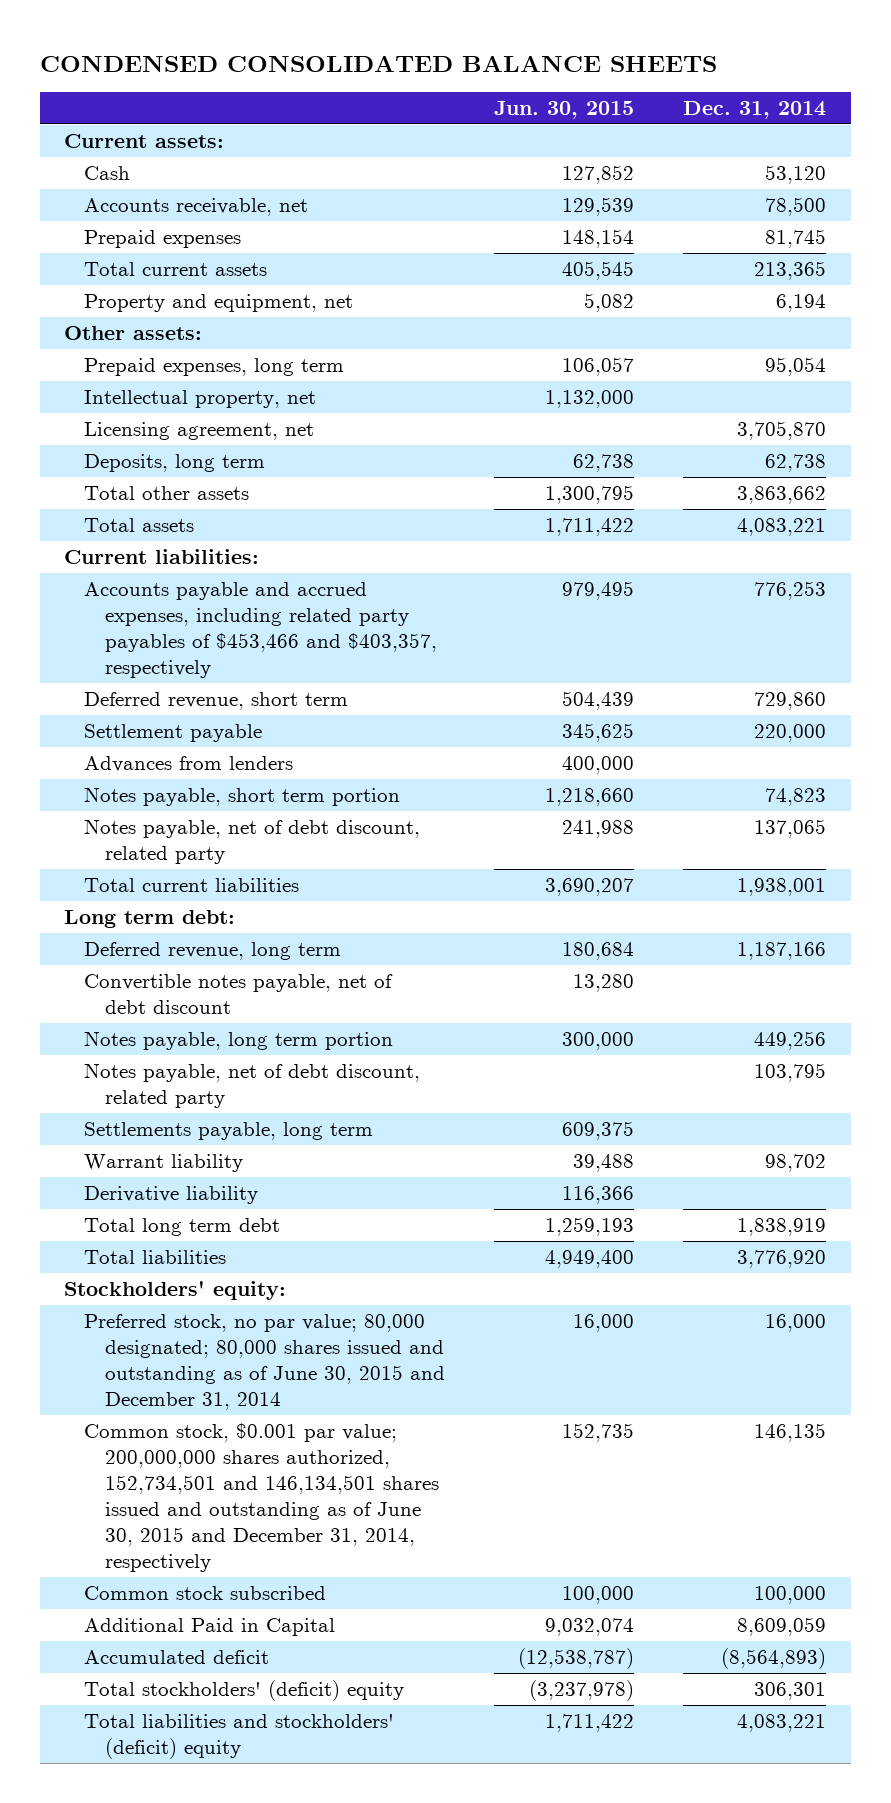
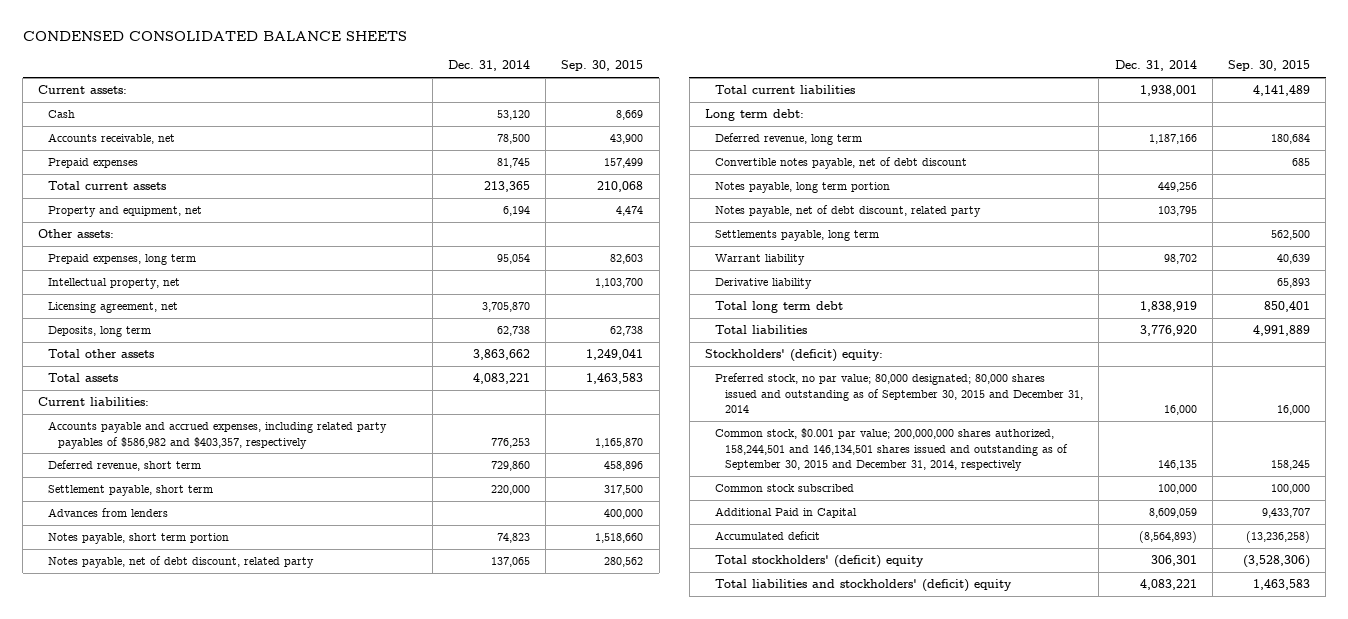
[493,101,634,120] Jun. 30, 2015 -> none
none -> [561,60,644,72] Sep. 30, 2015
[84,581,437,679] Accounts payable and accrued expenses, including related party payables of $453,466 and $403,357, respectively -> [48,421,388,449] Accounts payable and accrued expenses, including related party payables of $586,982 and $403,357, respectively
[84,723,263,742] Settlement payable -> [48,485,214,497] Settlement payable, short term
[64,1280,287,1300] Stockholders' equity: -> [705,349,884,363] Stockholders' (deficit) equity:
[84,1313,445,1411] Preferred stock, no par value; 80,000 designated; 80,000 shares issued and outstanding as of June 30, 2015 and December 31, 2014 -> [715,373,1084,413] Preferred stock, no par value; 80,000 designated; 80,000 shares issued and outstanding as of September 30, 2015 and December 31, 2014
[84,1422,439,1573] Common stock, $0.001 par value; 200,000,000 shares authorized, 152,734,501 and 146,134,501 shares issued and outstanding as of June 30, 2015 and December 31, 2014, respectively -> [715,428,1069,471] Common stock, $0.001 par value; 200,000,000 shares authorized, 158,244,501 and 146,134,501 shares issued and outstanding as of September 30, 2015 and December 31, 2014, respectively

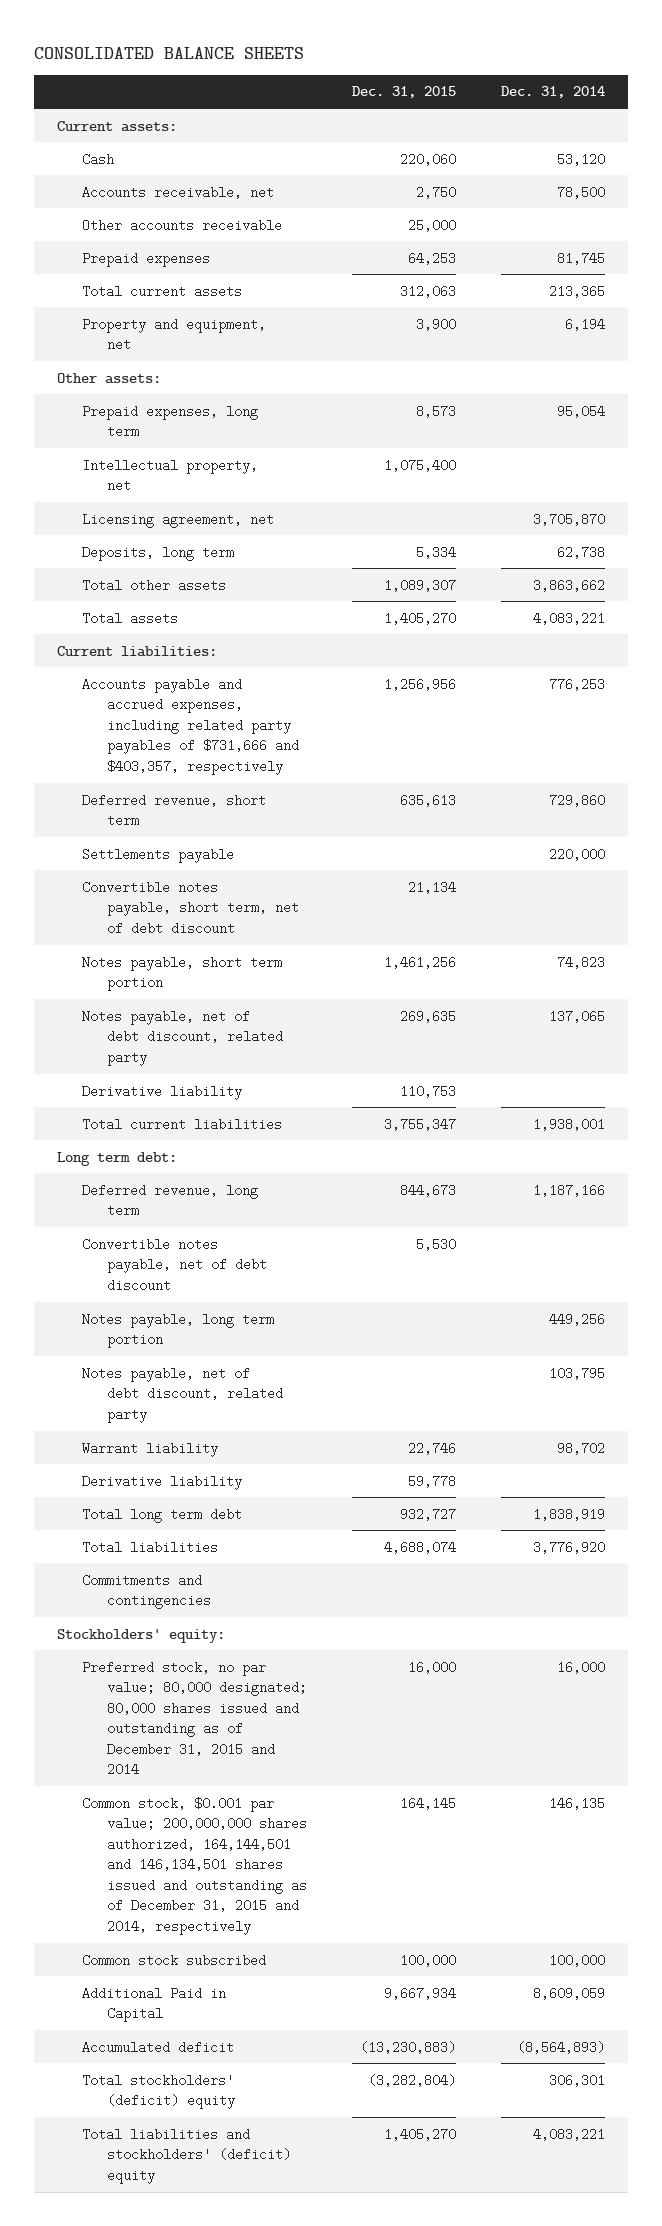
[22,31,407,42] CONDENSED CONSOLIDATED BALANCE SHEETS -> [34,46,305,59] CONSOLIDATED BALANCE SHEETS
[561,60,644,72] Sep. 30, 2015 -> none
none -> [352,86,457,99] Dec. 31, 2015
none -> [81,218,282,232] Other accounts receivable
[48,421,388,449] Accounts payable and accrued expenses, including related party payables of $586,982 and $403,357, respectively -> [81,677,300,775] Accounts payable and accrued expenses, including related party payables of $731,666 and $403,357, respectively
[48,508,169,518] Advances from lenders -> none
[48,485,214,497] Settlement payable, short term -> [81,847,234,863] Settlements payable
none -> [81,880,300,935] Convertible notes payable, short term, net of debt discount
none -> [81,1084,242,1100] Derivative liability
[715,230,880,242] Settlements payable, long term -> none
none -> [81,1573,212,1610] Commitments and contingencies
[705,349,884,363] Stockholders' (deficit) equity: -> [56,1628,225,1643] Stockholders' equity:
[715,373,1084,413] Preferred stock, no par value; 80,000 designated; 80,000 shares issued and outstanding as of September 30, 2015 and December 31, 2014 -> [81,1660,308,1777] Preferred stock, no par value; 80,000 designated; 80,000 shares issued and outstanding as of December 31, 2015 and 2014
[715,428,1069,471] Common stock, $0.001 par value; 200,000,000 shares authorized, 158,244,501 and 146,134,501 shares issued and outstanding as of September 30, 2015 and December 31, 2014, respectively -> [81,1796,308,1936] Common stock, $0.001 par value; 200,000,000 shares authorized, 164,144,501 and 146,134,501 shares issued and outstanding as of December 31, 2015 and 2014, respectively

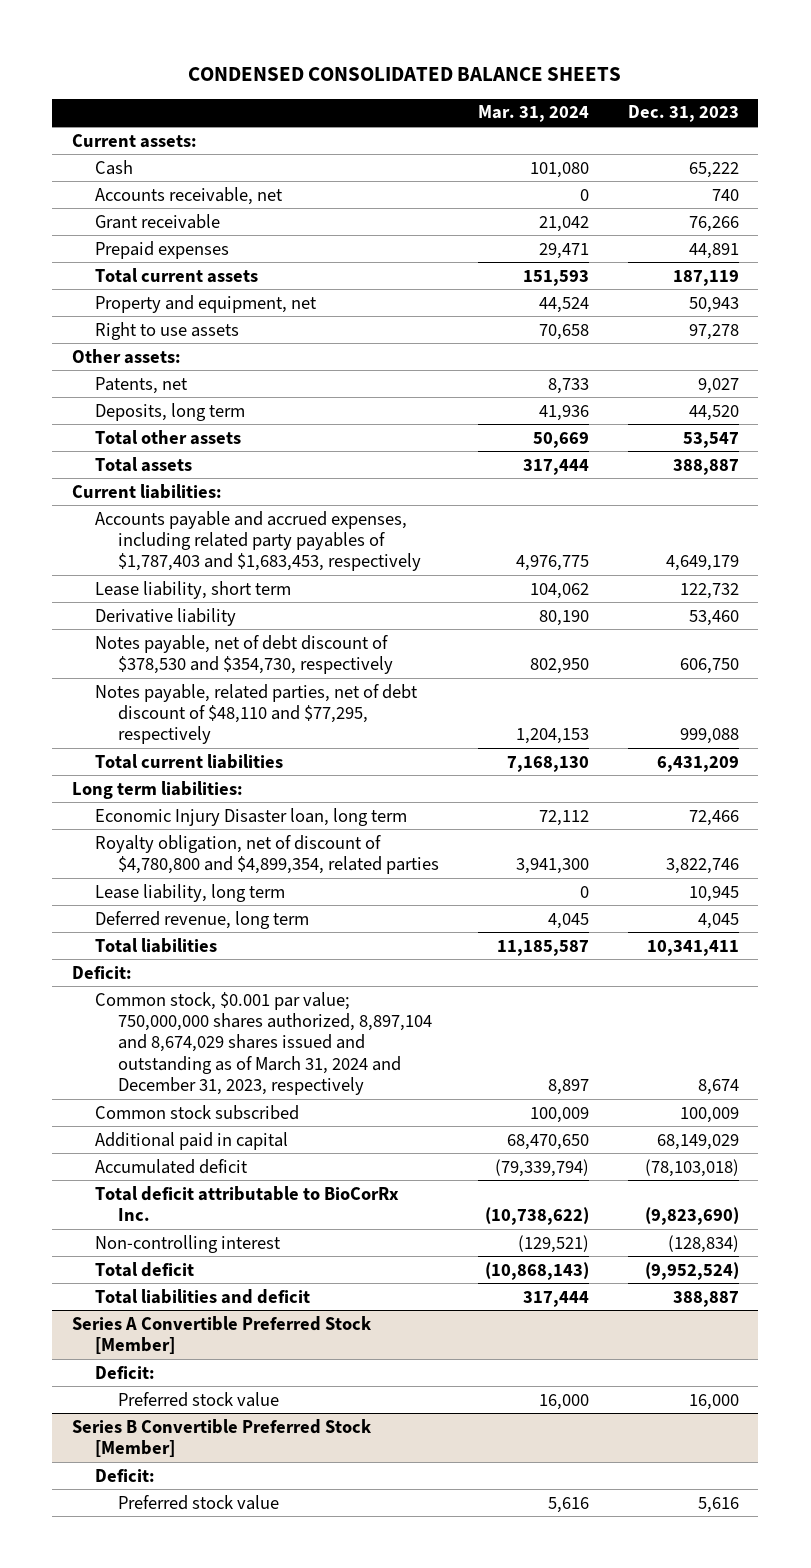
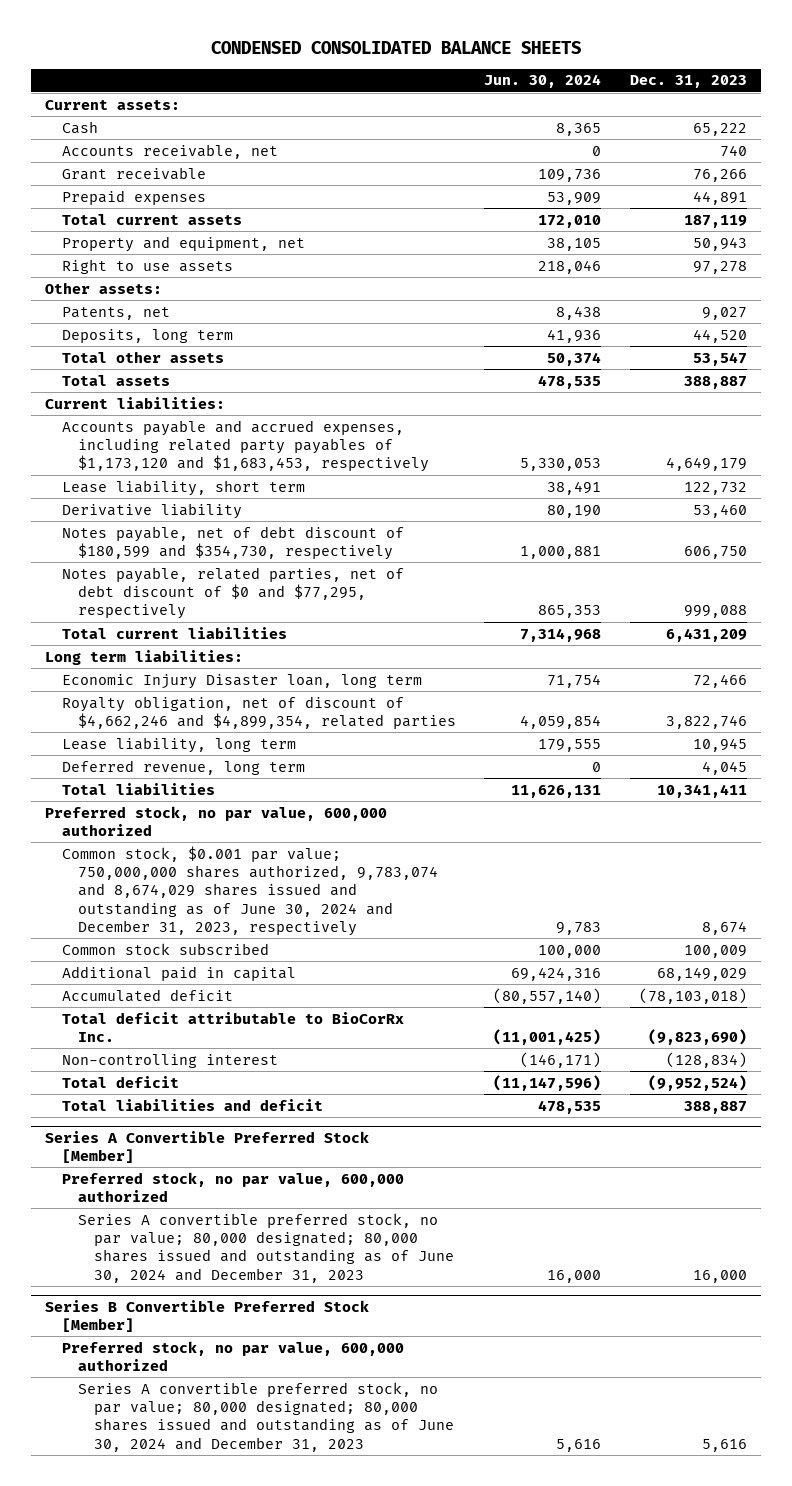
[478,105,590,123] Mar. 31, 2024 -> none
none -> [484,74,602,89] Jun. 30, 2024
[94,510,422,572] Accounts payable and accrued expenses, including related party payables of $1,787,403 and $1,683,453, respectively -> [61,419,429,473] Accounts payable and accrued expenses, including related party payables of $1,173,120 and $1,683,453, respectively
[94,634,394,674] Notes payable, net of debt discount of $378,530 and $354,730, respectively -> [61,525,404,560] Notes payable, net of debt discount of $180,599 and $354,730, respectively
[94,683,418,745] Notes payable, related parties, net of debt discount of $48,110 and $77,295, respectively -> [61,566,404,620] Notes payable, related parties, net of debt discount of $0 and $77,295, respectively
[94,834,440,874] Royalty obligation, net of discount of $4,780,800 and $4,899,354, related parties -> [61,695,456,729] Royalty obligation, net of discount of $4,662,246 and $4,899,354, related parties
[71,965,132,979] Deficit: -> none
none -> [45,805,388,836] Preferred stock, no par value, 600,000 authorized
[94,991,433,1096] Common stock, $0.001 par value; 750,000,000 shares authorized, 8,897,104 and 8,674,029 shares issued and outstanding as of March 31, 2024 and December 31, 2023, respectively -> [61,845,438,936] Common stock, $0.001 par value; 750,000,000 shares authorized, 9,783,074 and 8,674,029 shares issued and outstanding as of June 30, 2024 and December 31, 2023, respectively
[94,1365,155,1379] Deficit: -> none
none -> [61,1171,404,1202] Preferred stock, no par value, 600,000 authorized
[118,1391,280,1407] Preferred stock value -> [77,1212,454,1283] Series A convertible preferred stock, no par value; 80,000 designated; 80,000 shares issued and outstanding as of June 30, 2024 and December 31, 2023
[94,1468,155,1482] Deficit: -> none
none -> [61,1340,404,1371] Preferred stock, no par value, 600,000 authorized
[118,1494,280,1510] Preferred stock value -> [77,1381,454,1452] Series A convertible preferred stock, no par value; 80,000 designated; 80,000 shares issued and outstanding as of June 30, 2024 and December 31, 2023

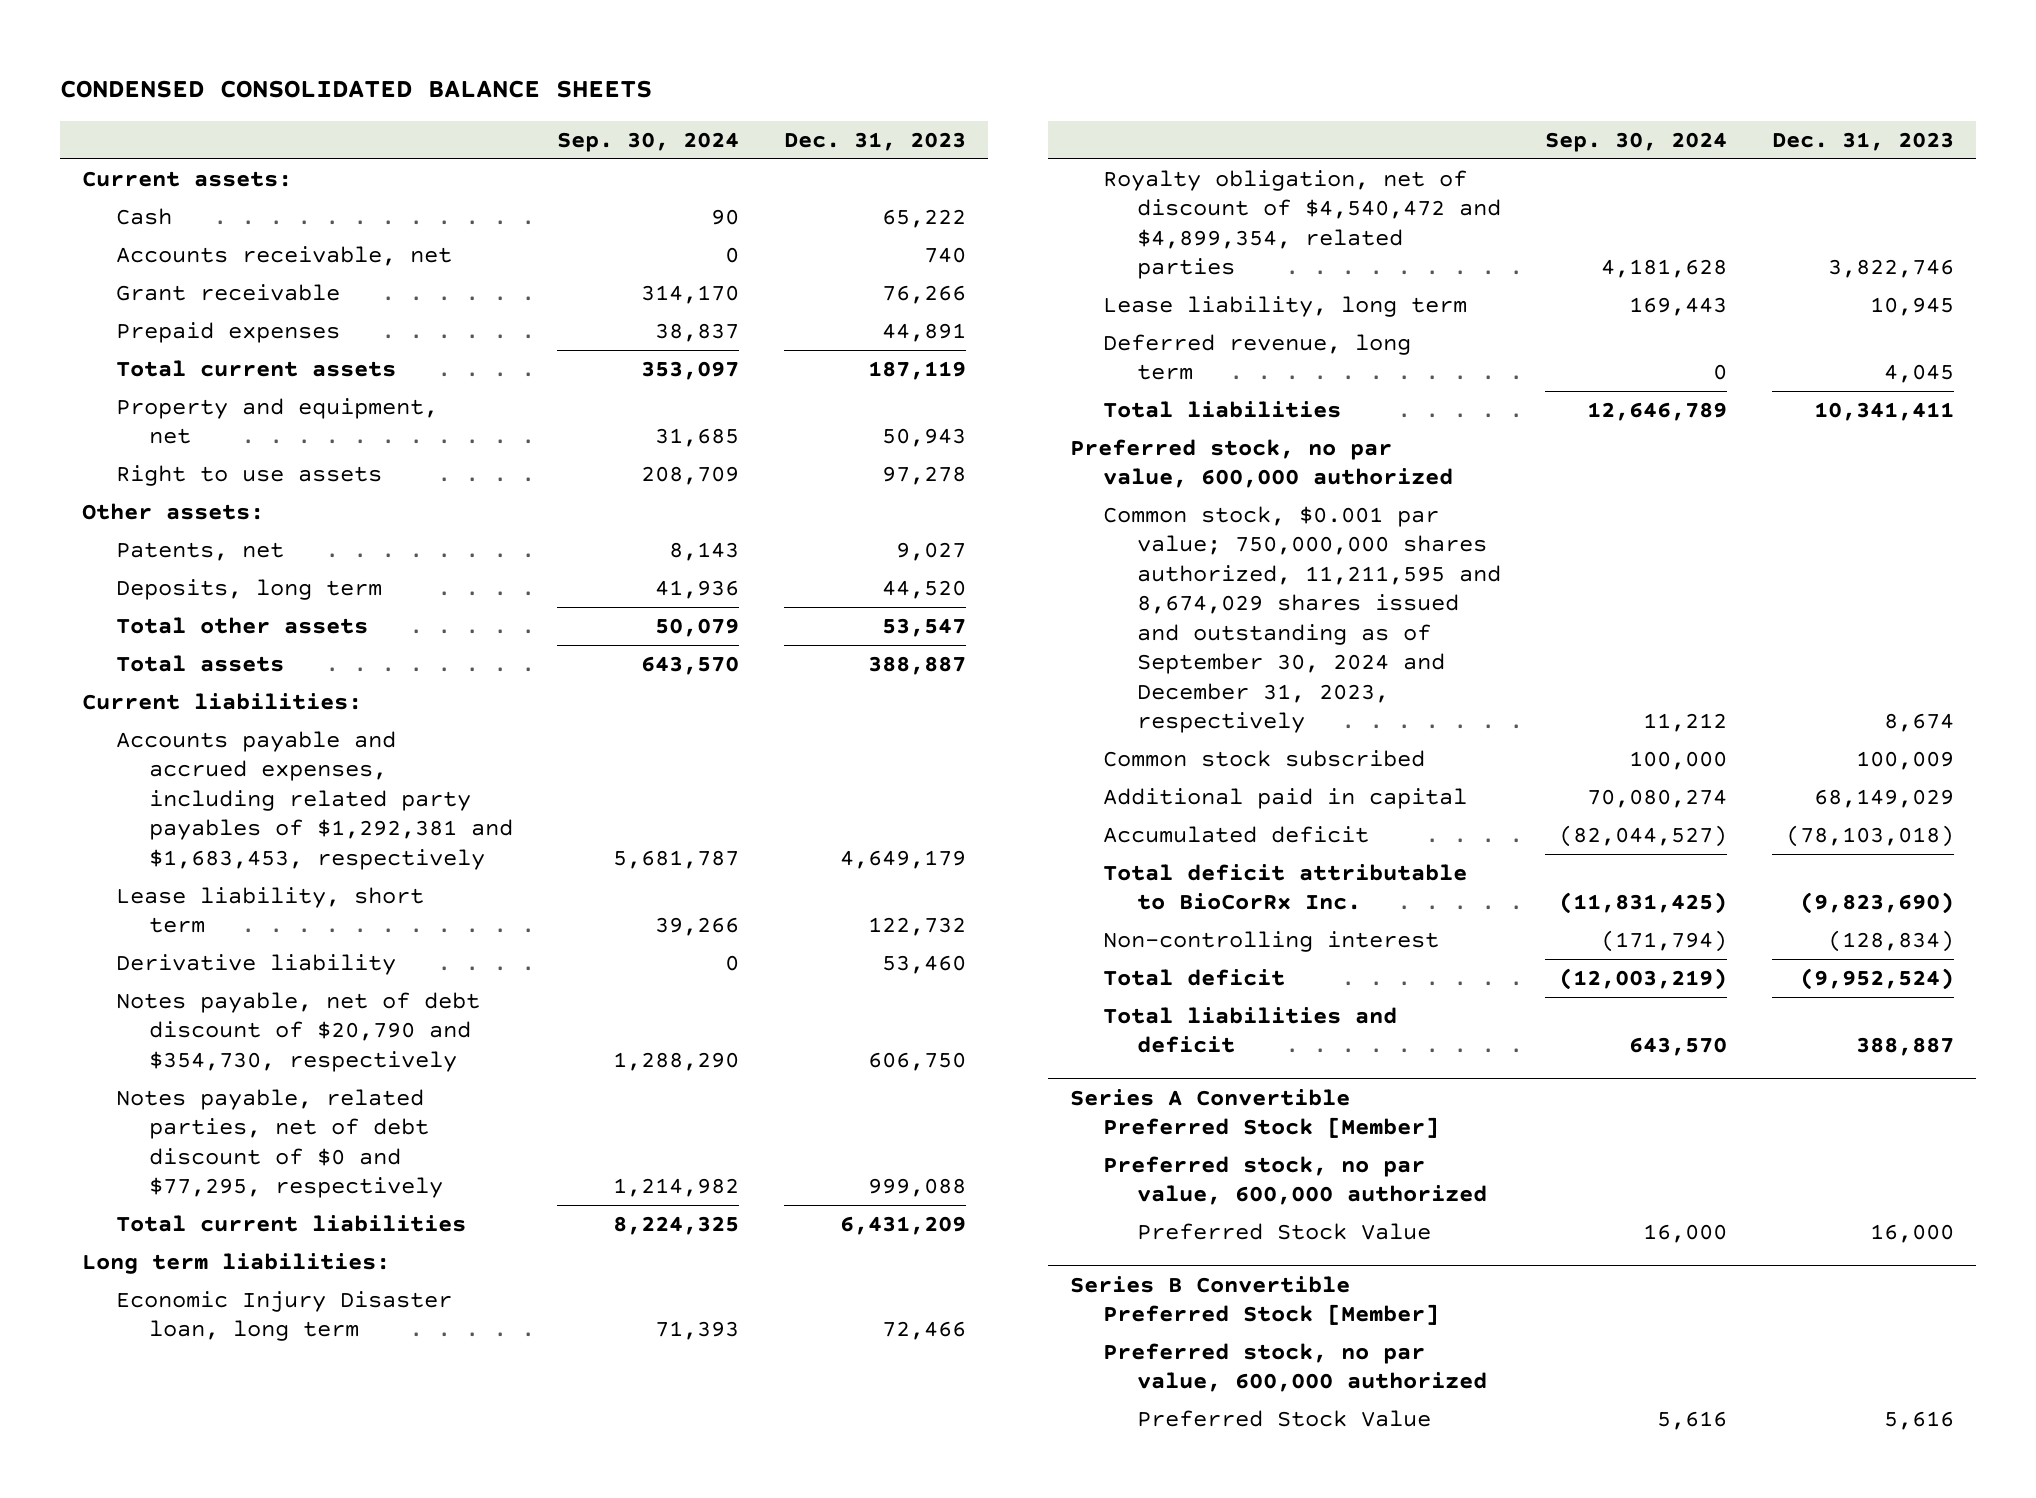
[484,74,602,89] Jun. 30, 2024 -> none
none -> [557,131,740,152] Sep. 30, 2024
[61,419,429,473] Accounts payable and accrued expenses, including related party payables of $1,173,120 and $1,683,453, respectively -> [115,730,513,870] Accounts payable and accrued expenses, including related party payables of $1,292,381 and $1,683,453, respectively
[61,525,404,560] Notes payable, net of debt discount of $180,599 and $354,730, respectively -> [115,991,480,1072] Notes payable, net of debt discount of $20,790 and $354,730, respectively
[61,695,456,729] Royalty obligation, net of discount of $4,662,246 and $4,899,354, related parties -> [1103,169,1501,280] Royalty obligation, net of discount of $4,540,472 and $4,899,354, related parties
[61,845,438,936] Common stock, $0.001 par value; 750,000,000 shares authorized, 9,783,074 and 8,674,029 shares issued and outstanding as of June 30, 2024 and December 31, 2023, respectively -> [1103,505,1501,734] Common stock, $0.001 par value; 750,000,000 shares authorized, 11,211,595 and 8,674,029 shares issued and outstanding as of September 30, 2024 and December 31, 2023, respectively
[77,1212,454,1283] Series A convertible preferred stock, no par value; 80,000 designated; 80,000 shares issued and outstanding as of June 30, 2024 and December 31, 2023 -> [1136,1222,1431,1240] Preferred Stock Value
[77,1381,454,1452] Series A convertible preferred stock, no par value; 80,000 designated; 80,000 shares issued and outstanding as of June 30, 2024 and December 31, 2023 -> [1136,1409,1431,1427] Preferred Stock Value

